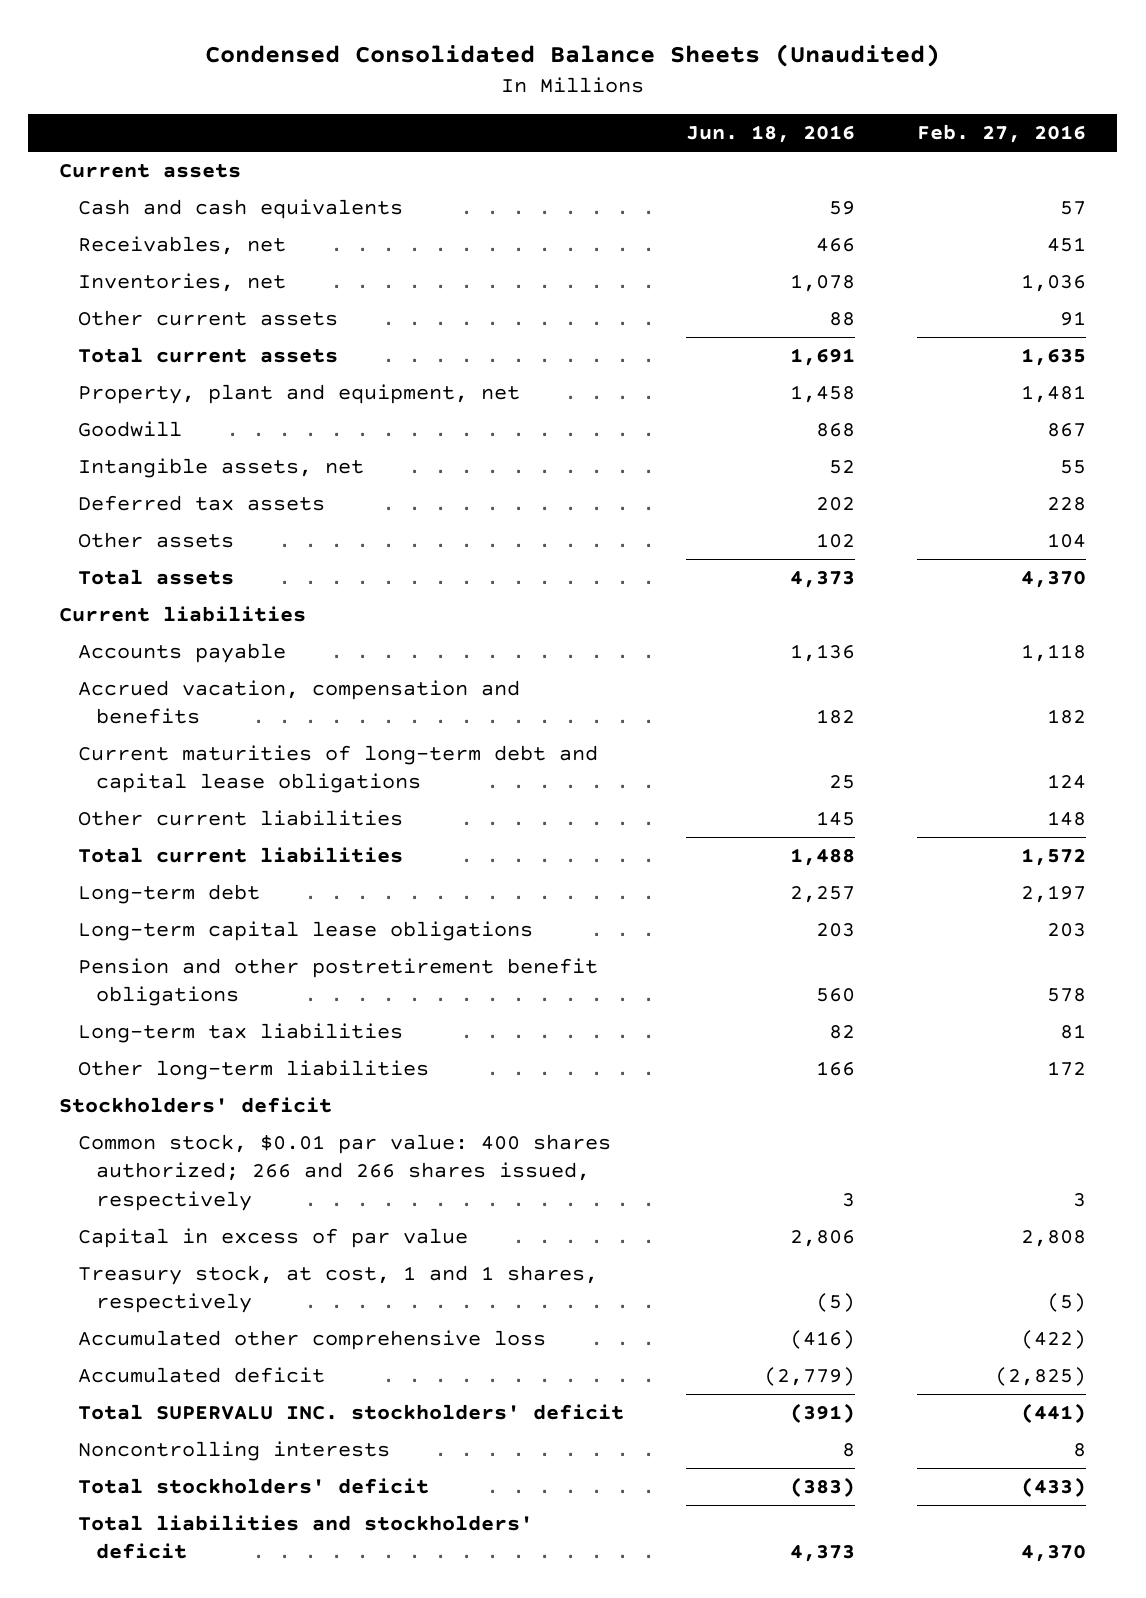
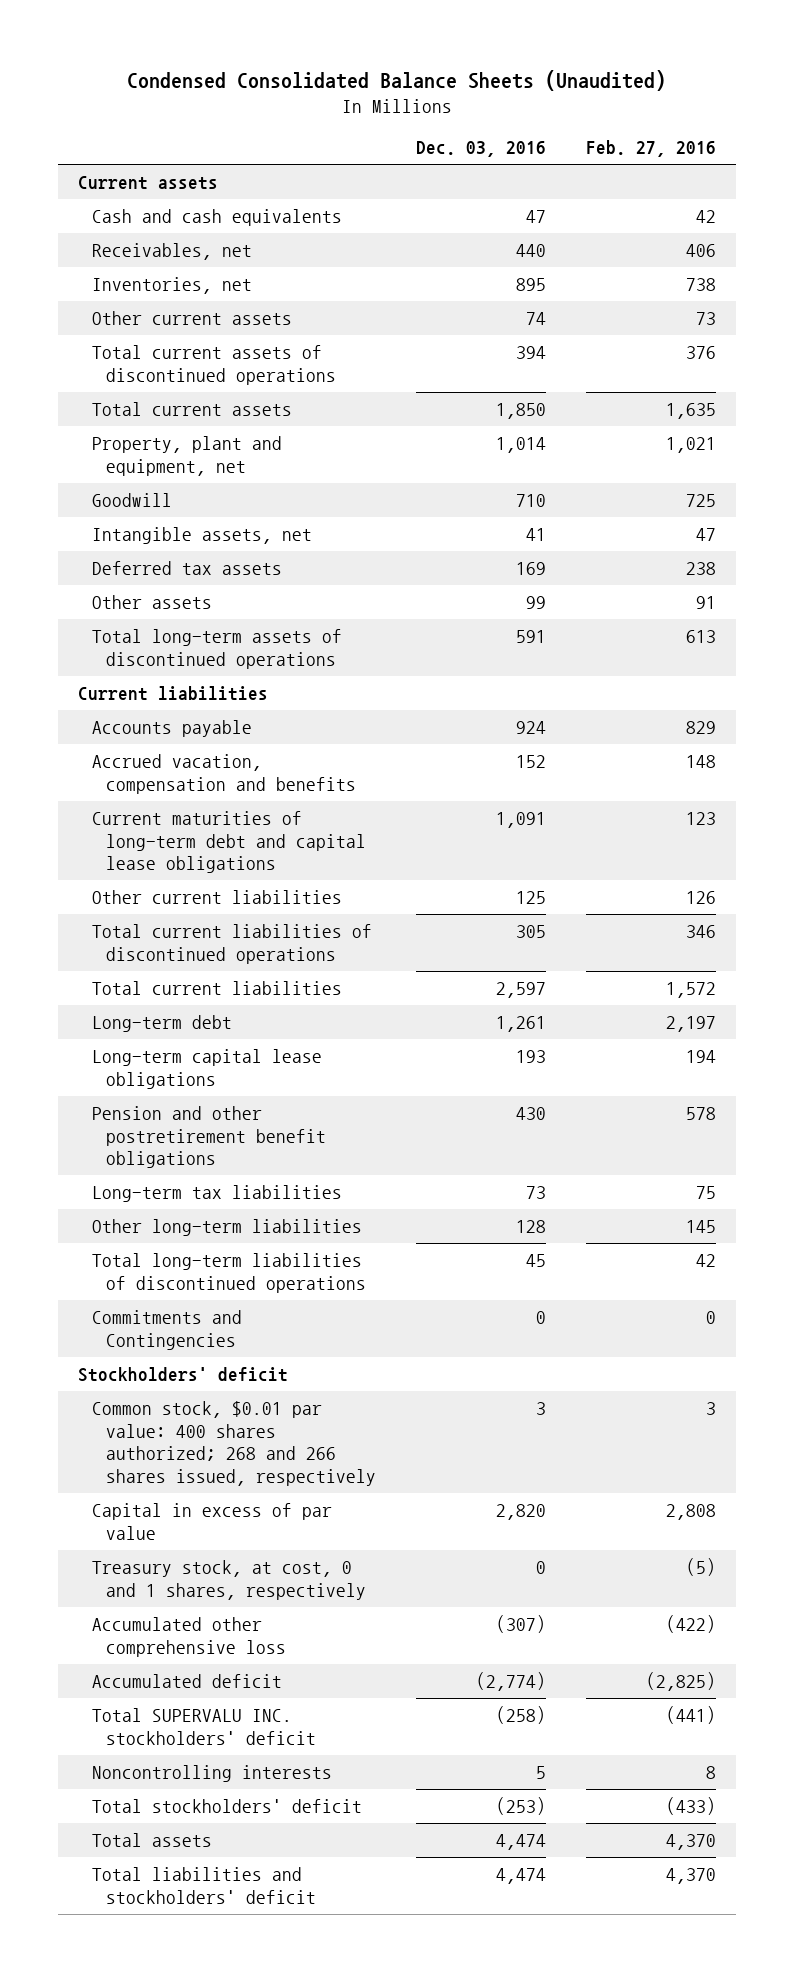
[685,125,855,144] Jun. 18, 2016 -> none
none -> [416,141,547,158] Dec. 03, 2016
[1060,200,1087,215] 57 -> [696,209,717,223] 42
[1047,236,1087,252] 451 -> [686,243,717,257] 406
[1021,273,1087,292] 1,036 -> [686,277,717,291] 738
[1060,310,1087,326] 91 -> [696,311,717,325] 73
none -> [91,344,336,385] Total current assets of discontinued operations
[1021,384,1087,403] 1,481 -> [666,436,717,453] 1,021
[1047,422,1087,437] 867 -> [686,493,717,507] 725
[1060,459,1087,474] 55 -> [696,527,717,541] 47
[1047,496,1087,511] 228 -> [686,561,717,575] 238
[1047,532,1087,548] 104 -> [696,595,717,609] 91
none -> [91,628,342,669] Total long-term assets of discontinued operations
[1021,643,1087,662] 1,118 -> [686,720,717,734] 829
[1047,709,1087,725] 182 -> [686,754,717,768] 148
[1047,774,1087,790] 124 -> [686,811,717,825] 123
[1047,810,1087,826] 148 -> [686,890,717,904] 126
none -> [91,923,372,964] Total current liabilities of discontinued operations
[1047,922,1087,937] 203 -> [686,1049,717,1063] 194
[1060,1023,1087,1039] 81 -> [696,1185,717,1199] 75
[1047,1060,1087,1076] 172 -> [686,1219,717,1233] 145
none -> [91,1252,366,1293] Total long-term liabilities of discontinued operations
none -> [91,1309,242,1350] Commitments and Contingencies
[77,1133,611,1211] Common stock, $0.01 par value: 400 shares authorized; 266 and 266 shares issued, respectively -> [91,1400,376,1486] Common stock, $0.01 par value: 400 shares authorized; 268 and 266 shares issued, respectively
[77,1264,598,1314] Treasury stock, at cost, 1 and 1 shares, respectively -> [91,1559,366,1600] Treasury stock, at cost, 0 and 1 shares, respectively
[77,568,234,585] Total assets -> [91,1832,212,1847] Total assets

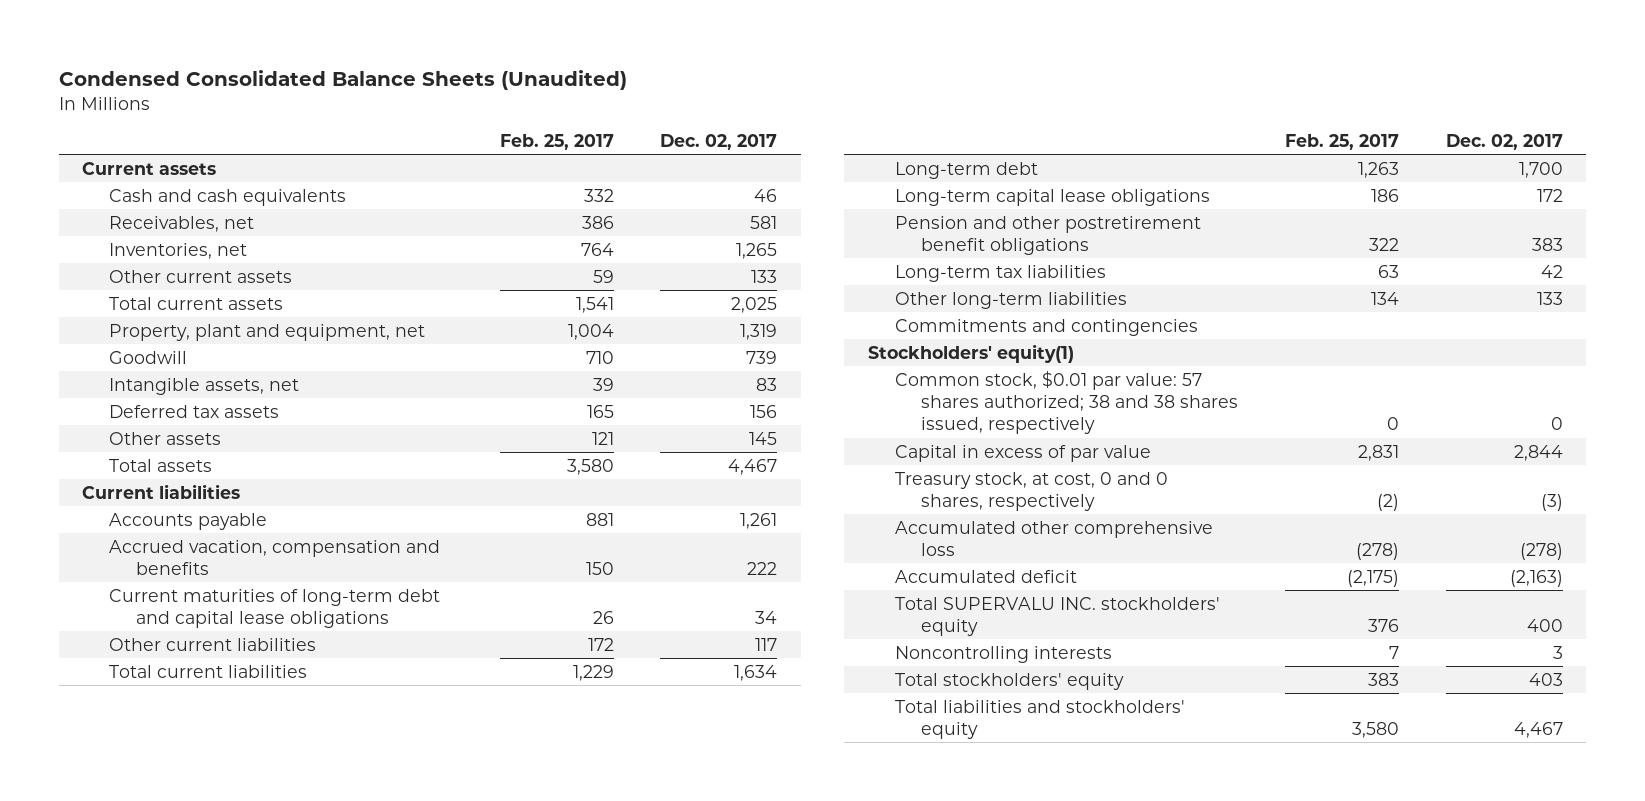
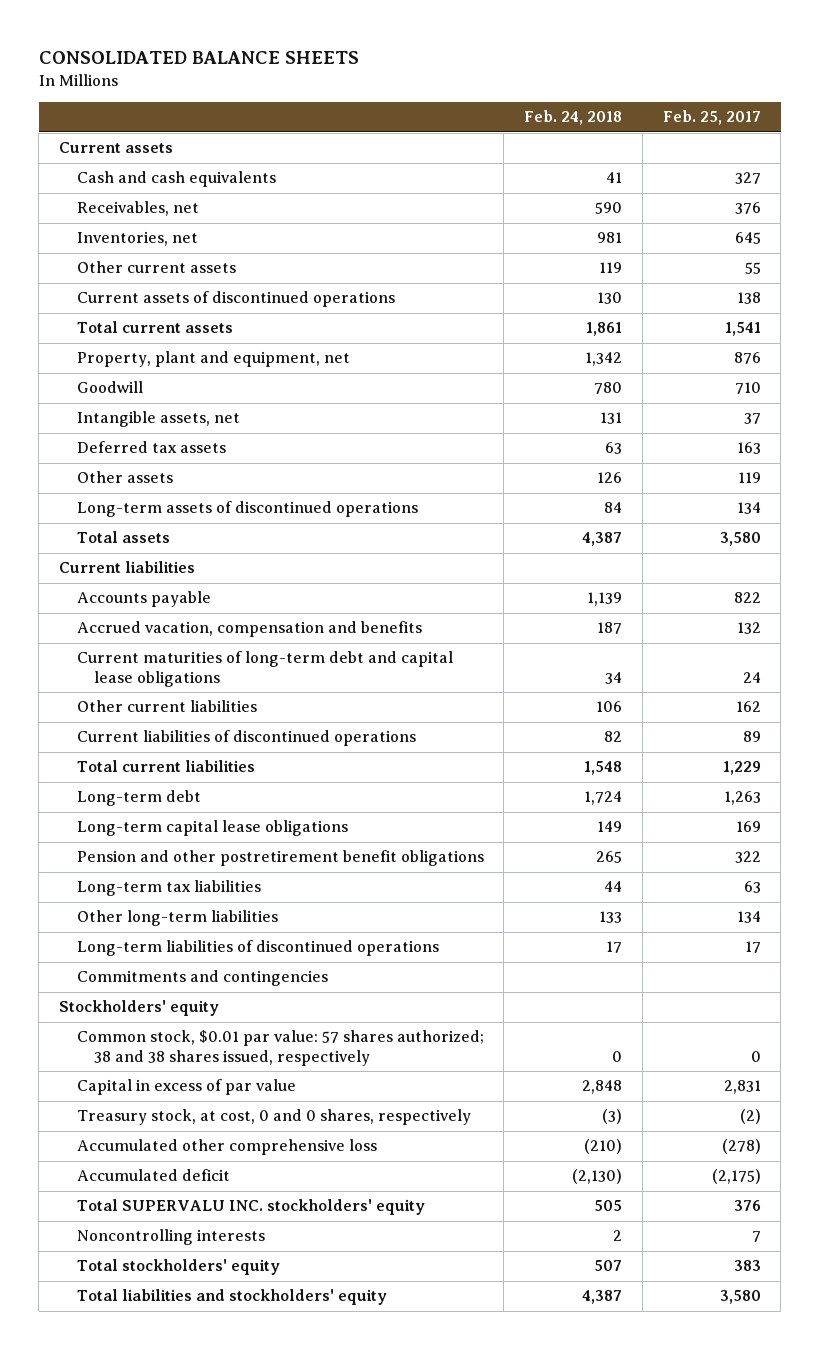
[58,69,627,90] Condensed Consolidated Balance Sheets (Unaudited) -> [38,50,359,64] CONSOLIDATED BALANCE SHEETS
[660,133,778,150] Dec. 02, 2017 -> none
none -> [524,110,623,126] Feb. 24, 2018
[583,188,614,202] 332 -> [734,172,761,185] 327
[581,215,614,229] 386 -> [734,202,761,215] 376
[580,242,614,256] 764 -> [734,232,761,245] 645
[592,269,614,283] 59 -> [744,262,761,275] 55
none -> [76,291,395,308] Current assets of discontinued operations
[567,323,614,340] 1,004 -> [733,352,761,365] 876
[592,377,614,391] 39 -> [743,413,761,425] 37
[586,404,614,418] 165 -> [736,442,761,455] 163
[591,431,614,445] 121 -> [737,472,761,484] 119
none -> [76,501,418,518] Long-term assets of discontinued operations
[585,512,614,526] 881 -> [733,592,761,604] 822
[585,561,614,575] 150 -> [736,622,761,635] 132
[592,610,614,624] 26 -> [742,671,761,683] 24
[587,637,614,651] 172 -> [735,701,761,713] 162
none -> [76,730,416,747] Current liabilities of discontinued operations
[1371,188,1400,202] 186 -> [735,821,761,833] 169
none -> [76,940,439,957] Long-term liabilities of discontinued operations
[867,343,1074,363] Stockholders' equity(1) -> [59,1000,220,1017] Stockholders' equity

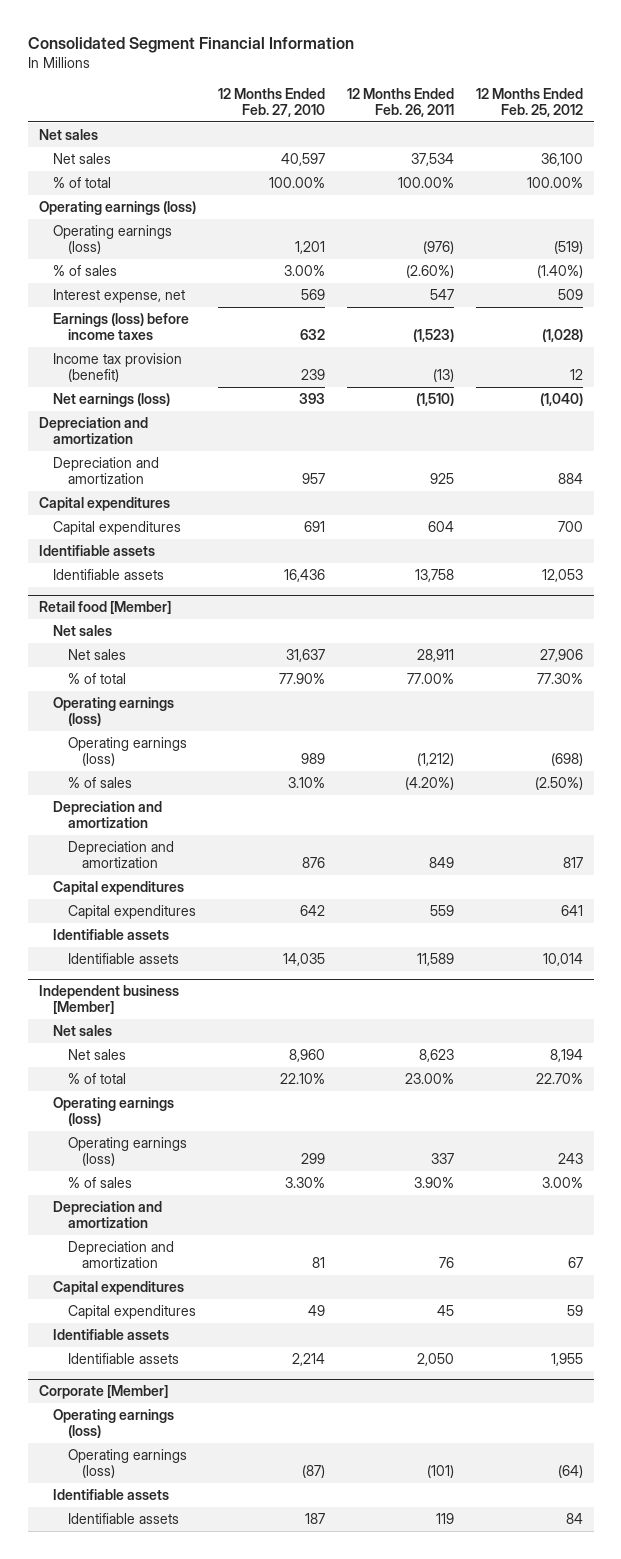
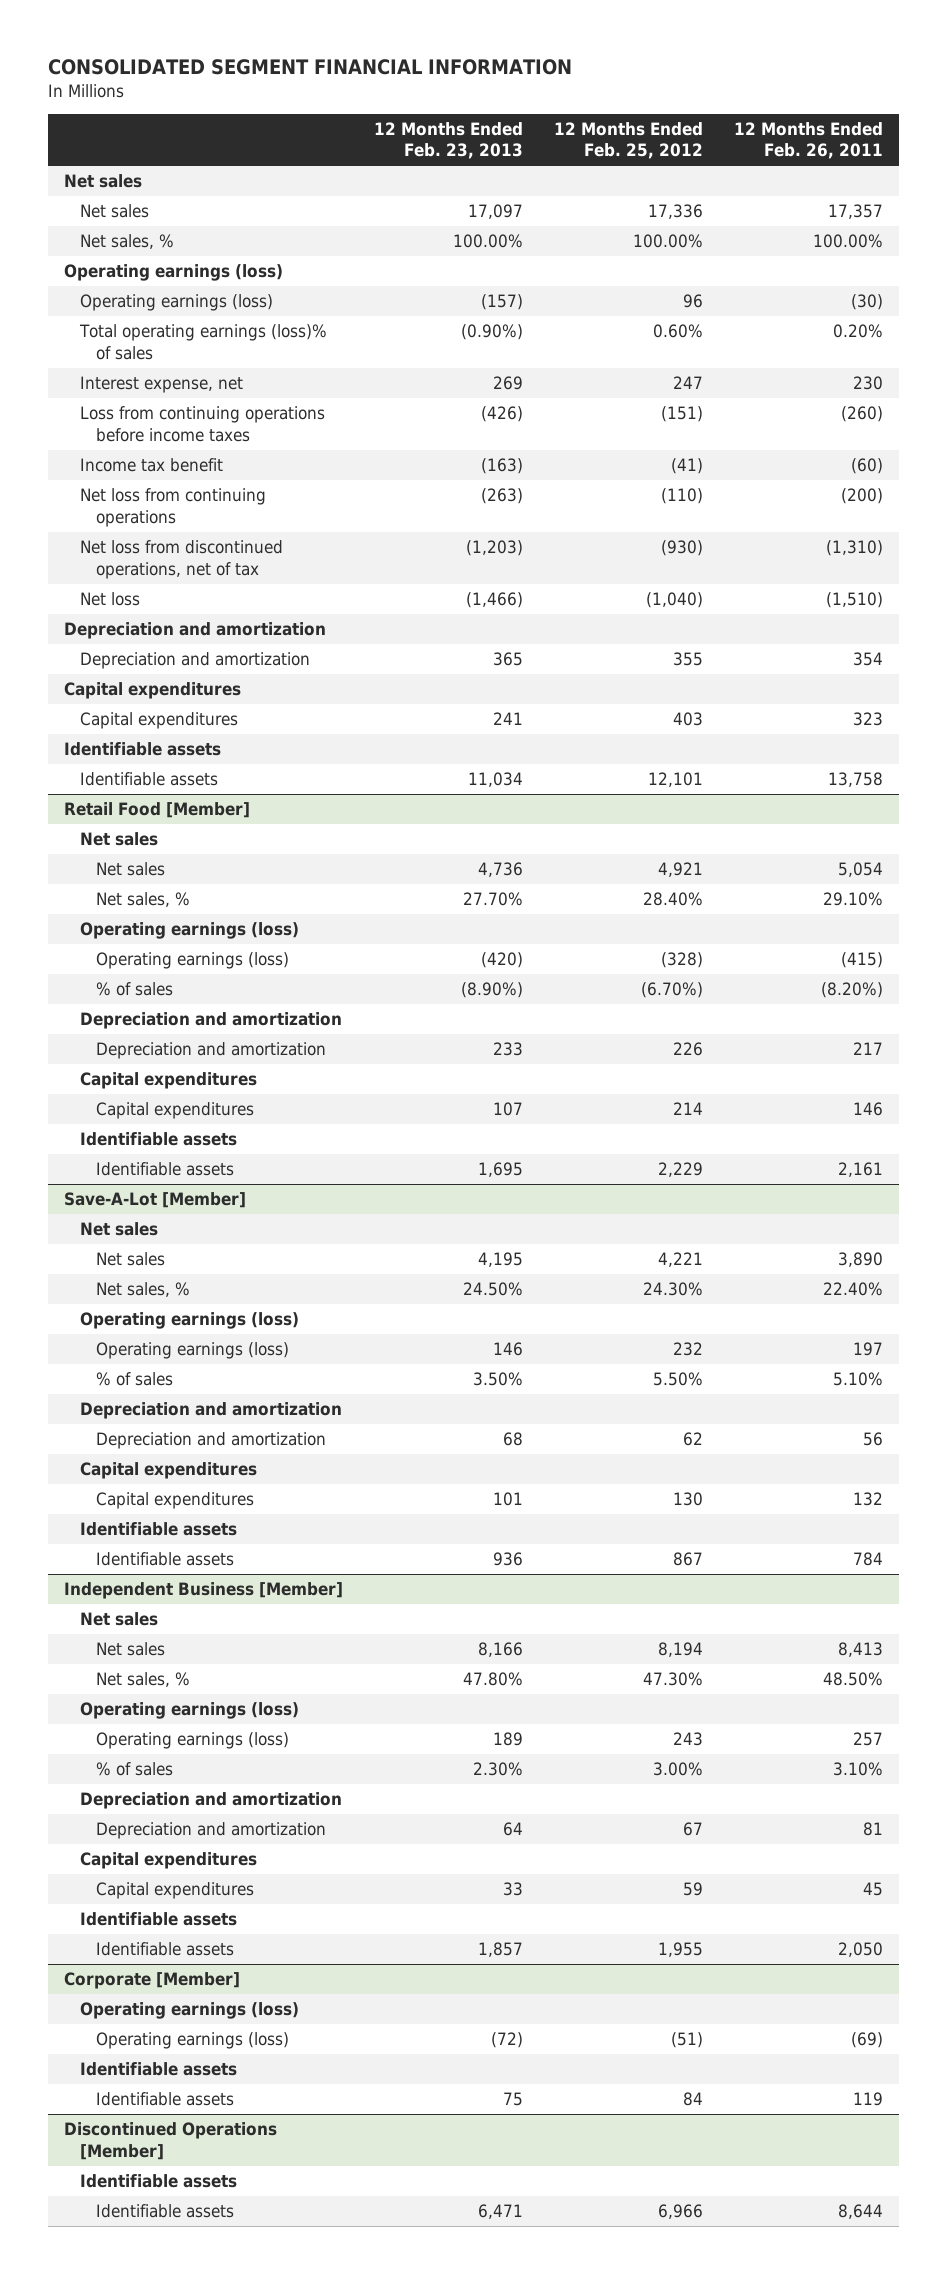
[27,37,354,54] Consolidated Segment Financial Information -> [48,59,573,76] CONSOLIDATED SEGMENT FINANCIAL INFORMATION
[217,87,325,117] 12 Months Ended Feb. 27, 2010 -> none
none -> [373,121,523,160] 12 Months Ended Feb. 23, 2013
[410,152,454,166] 37,534 -> [828,204,884,220] 17,357
[540,152,583,166] 36,100 -> [647,204,703,220] 17,336
[53,176,112,188] % of total -> [79,234,174,250] Net sales, %
[422,240,454,254] (976) -> [851,294,884,311] (30)
[553,240,583,254] (519) -> [682,294,703,309] 96
[53,264,118,276] % of sales -> [78,324,327,360] Total operating earnings (loss)% of sales
[405,264,454,278] (2.60%) -> [833,324,884,339] 0.20%
[536,264,583,278] (1.40%) -> [652,324,703,339] 0.60%
[429,288,454,300] 547 -> [853,376,884,391] 230
[557,288,583,300] 509 -> [672,376,703,390] 247
[53,312,190,340] Earnings (loss) before income taxes -> [79,406,325,442] Loss from continuing operations before income taxes
[412,328,454,342] (1,523) -> [841,406,884,423] (260)
[541,328,583,342] (1,028) -> [660,406,703,423] (151)
[53,352,183,382] Income tax provision (benefit) -> [79,458,223,473] Income tax benefit
[432,368,454,382] (13) -> [851,458,884,475] (60)
[569,368,583,380] 12 -> [670,458,703,475] (41)
none -> [79,488,266,527] Net loss from continuing operations
none -> [79,540,283,579] Net loss from discontinued operations, net of tax
[53,392,171,407] Net earnings (loss) -> [79,592,140,607] Net loss
[429,472,454,484] 925 -> [853,652,884,667] 354
[557,472,583,484] 884 -> [672,652,703,667] 355
[427,520,454,532] 604 -> [853,712,884,727] 323
[557,520,583,532] 700 -> [672,712,703,727] 403
[541,568,583,582] 12,053 -> [647,772,703,788] 12,101
[38,600,171,614] Retail food [Member] -> [63,802,250,819] Retail Food [Member]
[67,672,126,684] % of total -> none
[416,648,454,662] 28,911 -> [838,862,884,878] 5,054
[539,648,583,662] 27,906 -> [657,862,703,878] 4,921
none -> [96,892,191,908] Net sales, %
[416,752,454,766] (1,212) -> [841,952,884,969] (415)
[550,752,583,766] (698) -> [660,952,703,969] (328)
[404,776,454,790] (4.20%) -> [821,982,884,999] (8.20%)
[534,776,583,790] (2.50%) -> [640,982,703,999] (6.70%)
[428,856,454,868] 849 -> [853,1042,884,1056] 217
[562,856,583,868] 817 -> [672,1042,703,1057] 226
[429,904,454,916] 559 -> [853,1102,884,1117] 146
[560,904,583,916] 641 -> [672,1102,703,1116] 214
[38,984,179,1015] Independent business [Member] -> none
[416,952,454,966] 11,589 -> [838,1162,884,1178] 2,161
[542,952,583,966] 10,014 -> [657,1162,703,1178] 2,229
none -> [63,1192,246,1209] Save-A-Lot [Member]
[67,1072,126,1084] % of total -> none
[418,1048,454,1062] 8,623 -> [838,1252,884,1268] 3,890
[549,1048,583,1062] 8,194 -> [657,1252,703,1268] 4,221
none -> [96,1282,191,1298] Net sales, %
[430,1152,454,1164] 337 -> [853,1342,884,1357] 197
[557,1152,583,1164] 243 -> [672,1342,703,1357] 232
[413,1176,454,1188] 3.90% -> [833,1372,884,1387] 5.10%
[541,1176,583,1188] 3.00% -> [652,1372,703,1387] 5.50%
[438,1256,454,1268] 76 -> [863,1432,884,1447] 56
[567,1256,583,1268] 67 -> [682,1432,703,1447] 62
none -> [96,1492,255,1510] Capital expenditures
none -> [79,1522,237,1537] Identifiable assets
none -> [96,1552,235,1567] Identifiable assets
none -> [63,1582,343,1600] Independent Business [Member]
none -> [79,1612,158,1627] Net sales
none -> [96,1642,166,1657] Net sales
none -> [96,1672,191,1688] Net sales, %
none -> [79,1702,299,1720] Operating earnings (loss)
none -> [96,1732,290,1750] Operating earnings (loss)
none -> [96,1762,174,1777] % of sales
none -> [79,1792,342,1810] Depreciation and amortization
none -> [96,1822,327,1840] Depreciation and amortization
none -> [79,1852,257,1870] Capital expenditures
[426,1464,454,1478] (101) -> [851,2032,884,2049] (69)
[557,1464,583,1478] (64) -> [670,2032,703,2049] (51)
none -> [63,2122,277,2160] Discontinued Operations [Member]
none -> [79,2174,237,2189] Identifiable assets
none -> [96,2204,235,2219] Identifiable assets

